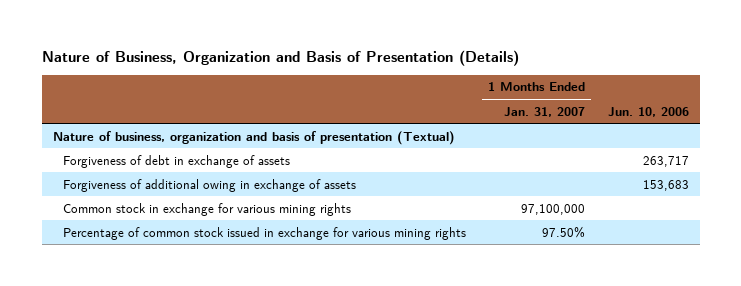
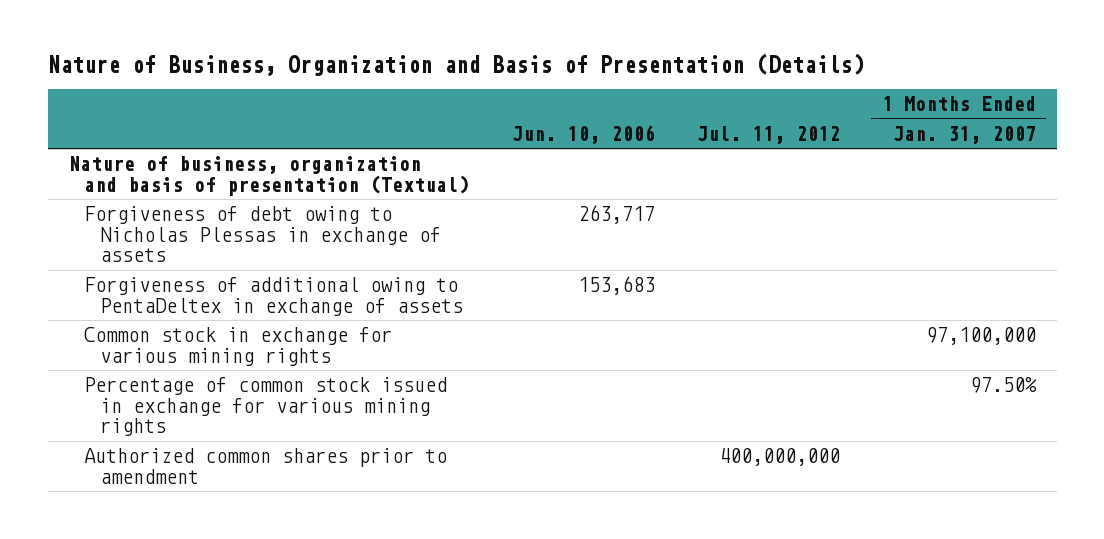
none -> [696,126,840,145] Jul. 11, 2012
[62,154,290,168] Forgiveness of debt in exchange of assets -> [84,206,442,263] Forgiveness of debt owing to Nicholas Plessas in exchange of assets
[62,178,356,192] Forgiveness of additional owing in exchange of assets -> [84,277,464,316] Forgiveness of additional owing to PentaDeltex in exchange of assets
none -> [84,448,448,484] Authorized common shares prior to amendment

